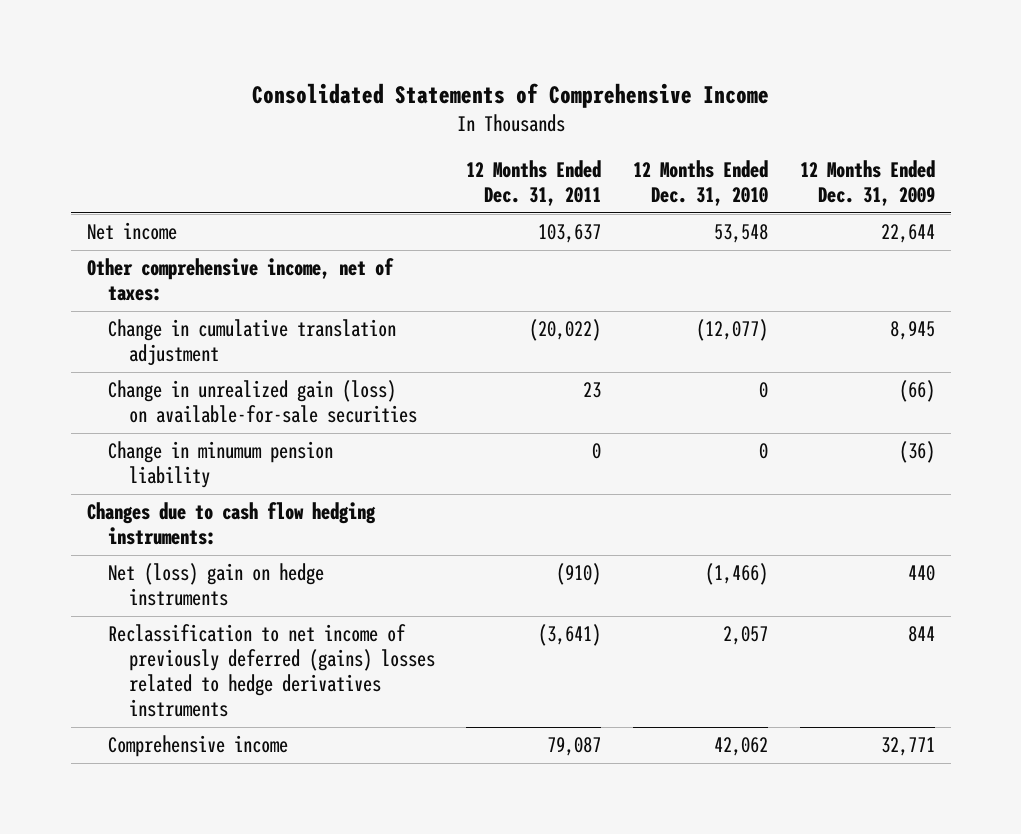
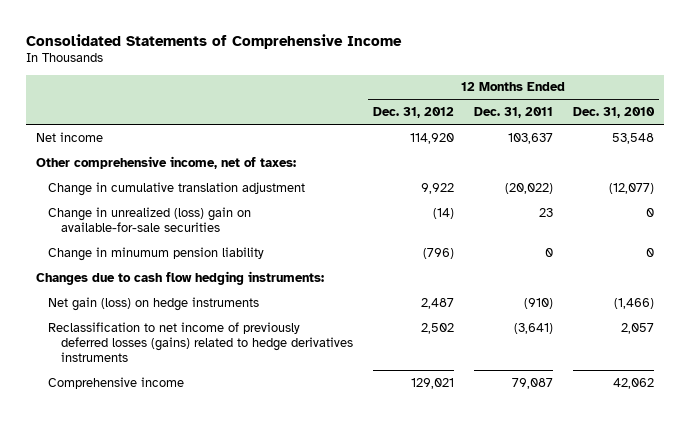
[799,160,935,207] 12 Months Ended Dec. 31, 2009 -> none
none -> [372,107,454,119] Dec. 31, 2012
[107,380,417,424] Change in unrealized gain (loss) on available-for-sale securities -> [48,206,252,232] Change in unrealized (loss) gain on available-for-sale securities
[107,563,324,607] Net (loss) gain on hedge instruments -> [48,296,260,311] Net gain (loss) on hedge instruments
[107,624,435,718] Reclassification to net income of previously deferred (gains) losses related to hedge derivatives instruments -> [48,321,353,363] Reclassification to net income of previously deferred losses (gains) related to hedge derivatives instruments

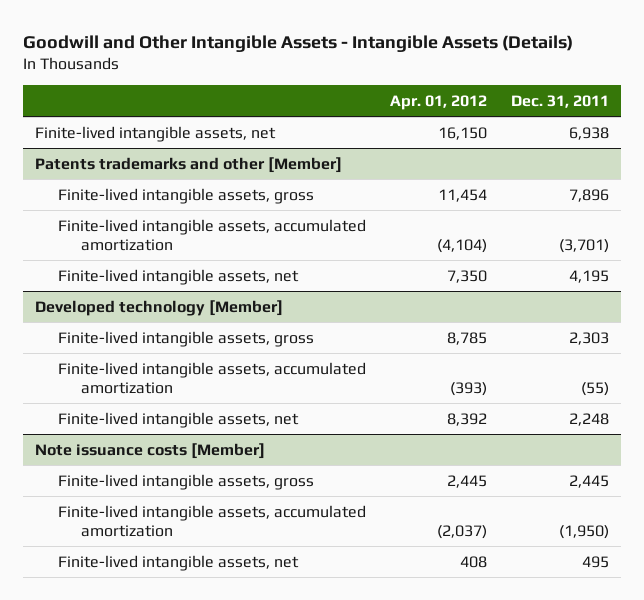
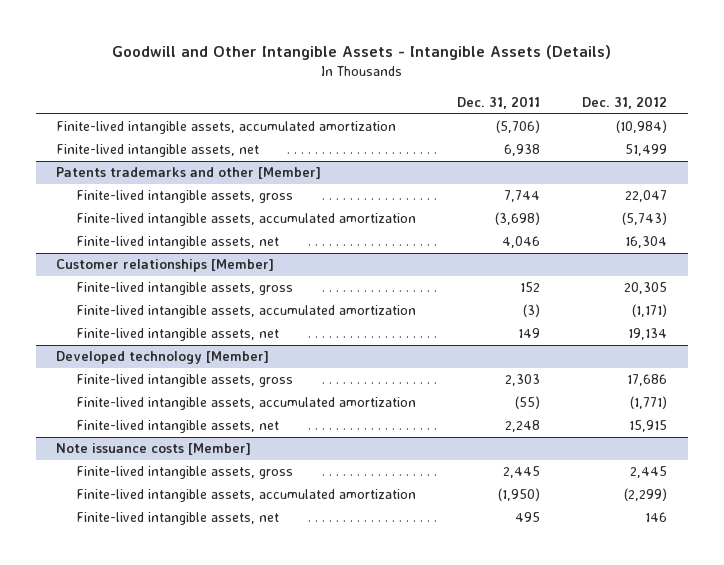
[390,94,488,110] Apr. 01, 2012 -> none
none -> [582,95,668,109] Dec. 31, 2012
none -> [56,121,397,135] Finite-lived intangible assets, accumulated amortization
[569,188,610,202] 7,896 -> [504,190,541,203] 7,744
[559,238,610,253] (3,701) -> [495,212,541,226] (3,698)
[569,269,610,283] 4,195 -> [502,236,541,249] 4,046
none -> [56,259,275,273] Customer relationships [Member]
none -> [75,282,293,296] Finite-lived intangible assets, gross
none -> [75,305,416,319] Finite-lived intangible assets, accumulated amortization
none -> [75,328,279,342] Finite-lived intangible assets, net

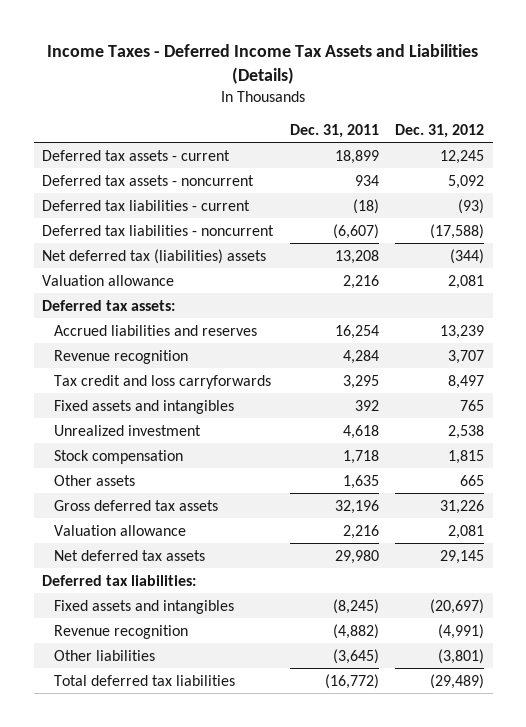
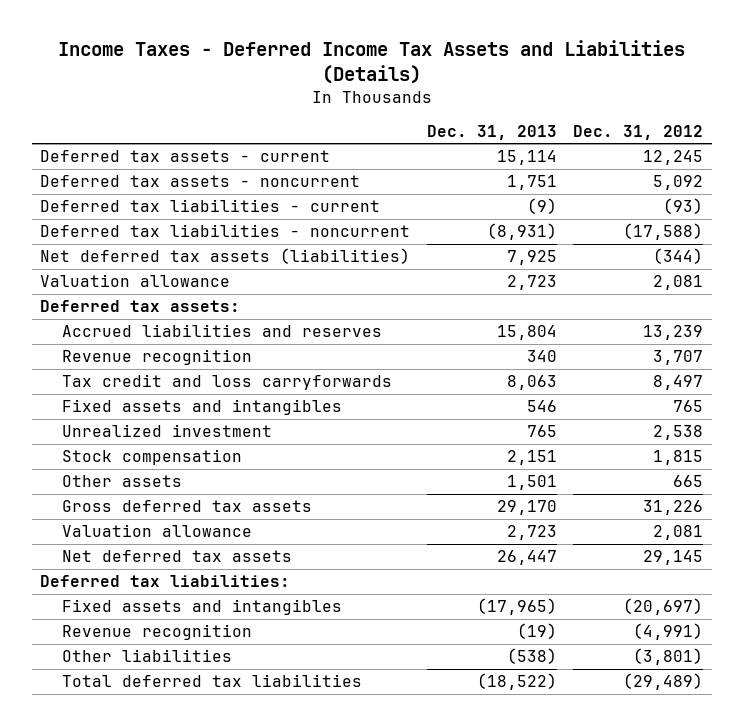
[289,123,379,138] Dec. 31, 2011 -> none
none -> [426,125,557,141] Dec. 31, 2013
[41,248,266,264] Net deferred tax (liabilities) assets -> [39,248,410,265] Net deferred tax assets (liabilities)

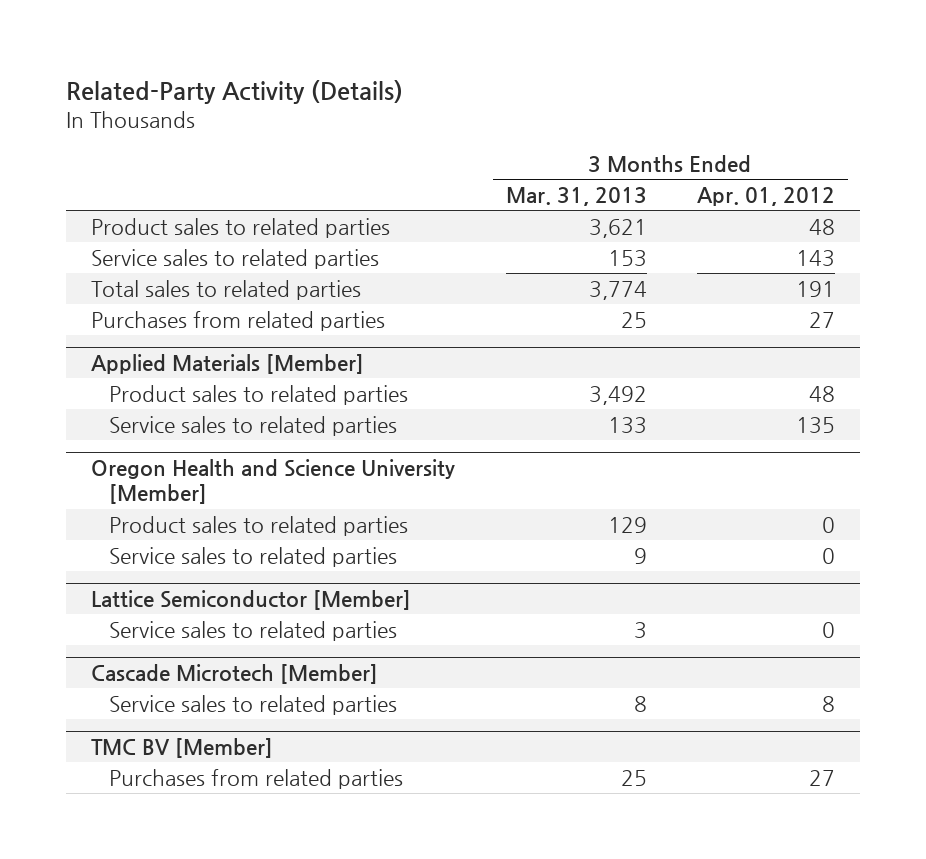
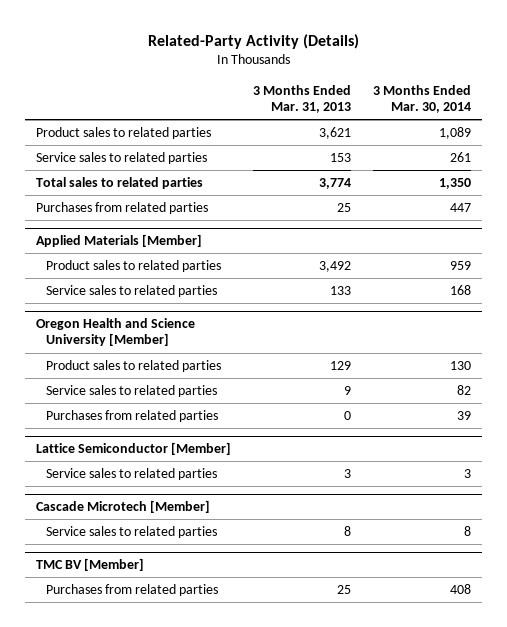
[697,186,836,206] Apr. 01, 2012 -> none
none -> [373,84,472,114] 3 Months Ended Mar. 30, 2014
none -> [45,409,218,422] Purchases from related parties

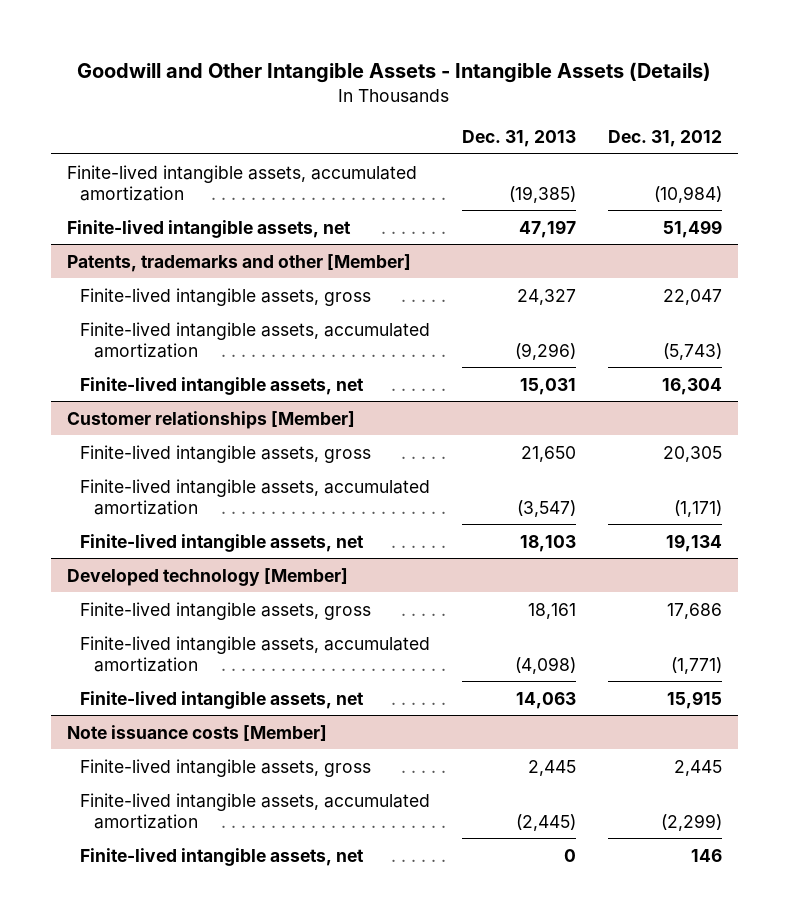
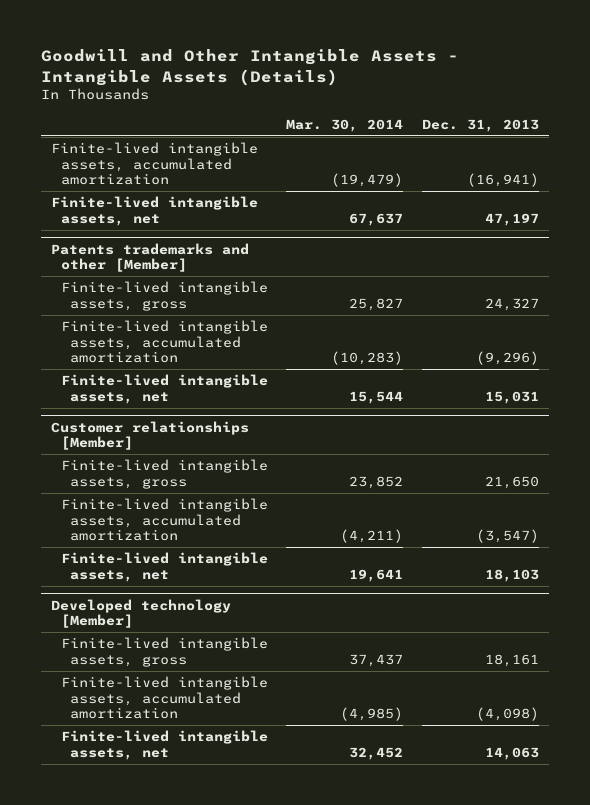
[607,130,722,148] Dec. 31, 2012 -> none
none -> [286,118,404,132] Mar. 30, 2014
[509,185,577,203] (19,385) -> [467,172,540,187] (16,941)
[66,253,411,272] Patents, trademarks and other [Member] -> [50,242,249,273] Patents trademarks and other [Member]
[66,724,327,741] Note issuance costs [Member] -> none
[80,758,372,777] Finite-lived intangible assets, gross -> none
[80,792,431,829] Finite-lived intangible assets, accumulated amortization -> none
[80,847,365,866] Finite-lived intangible assets, net -> none

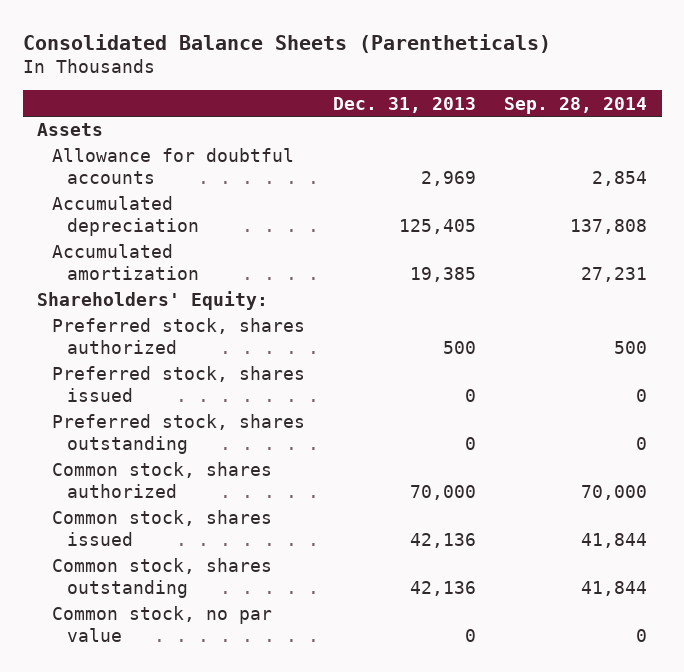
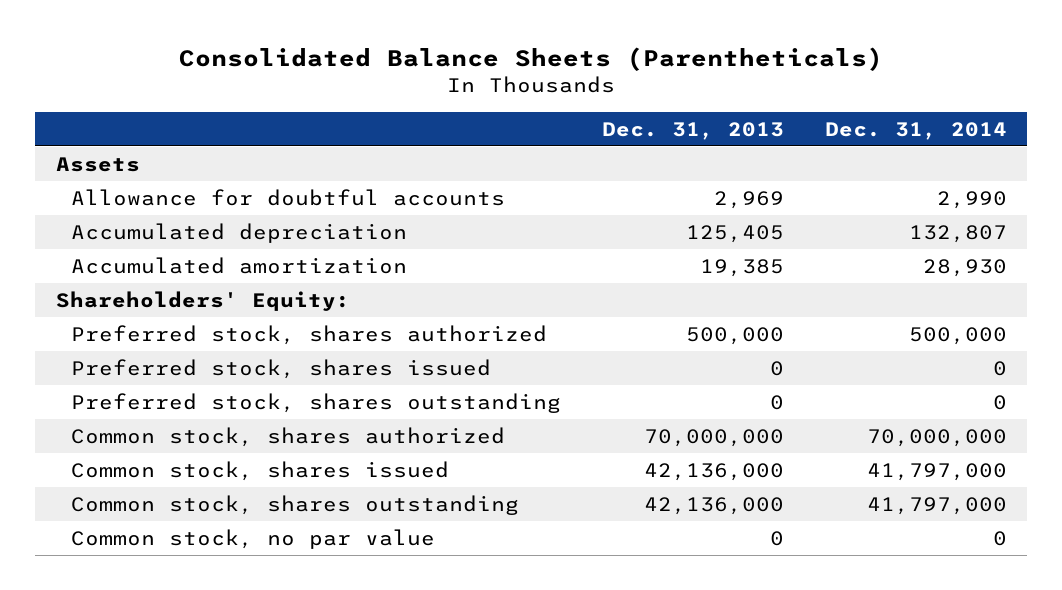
[504,96,648,114] Sep. 28, 2014 -> none
none -> [824,121,1007,140] Dec. 31, 2014
[443,340,477,354] 500 -> [685,326,784,345] 500,000
[410,484,477,500] 70,000 -> [643,428,784,447] 70,000,000
[410,532,477,548] 42,136 -> [643,462,784,481] 42,136,000
[410,580,477,596] 42,136 -> [643,496,784,515] 42,136,000

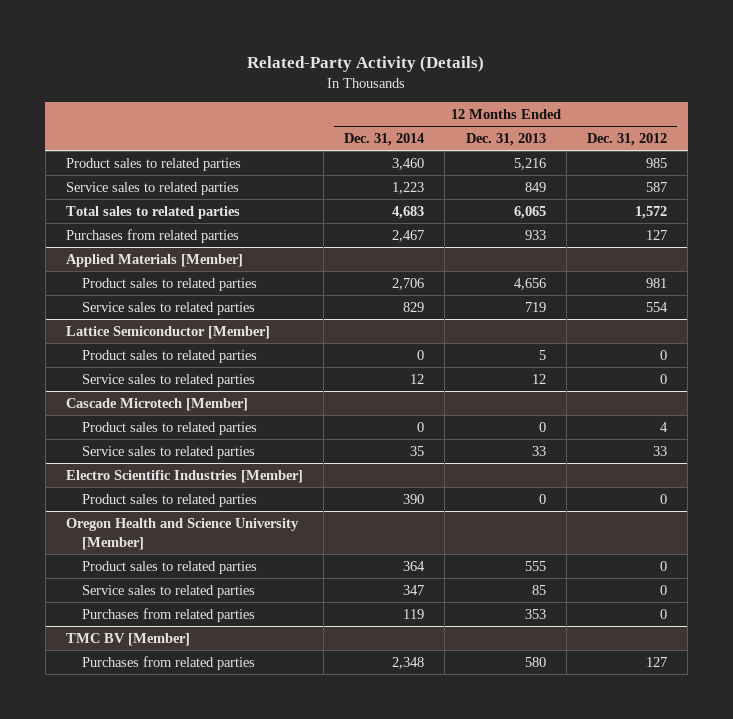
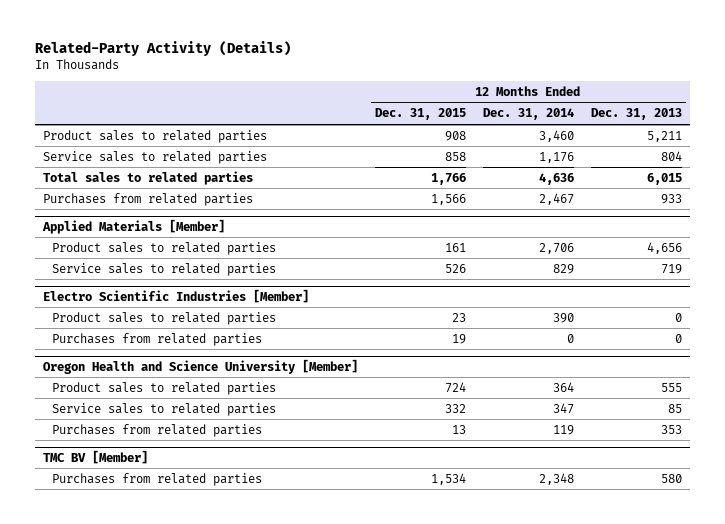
[587,132,668,146] Dec. 31, 2012 -> none
none -> [375,108,467,121] Dec. 31, 2015
[513,157,546,170] 5,216 -> [646,130,682,142] 5,211
[392,181,425,194] 1,223 -> [538,151,574,163] 1,176
[524,181,546,192] 849 -> [660,150,682,161] 804
[392,205,425,219] 4,683 -> [538,172,574,185] 4,636
[513,205,546,219] 6,065 -> [646,172,682,185] 6,015
[65,325,270,339] Lattice Semiconductor [Member] -> none
[82,349,258,363] Product sales to related parties -> none
[82,373,256,387] Service sales to related parties -> none
[65,397,248,411] Cascade Microtech [Member] -> none
[82,421,258,435] Product sales to related parties -> none
[82,445,256,459] Service sales to related parties -> none
none -> [52,332,263,346] Purchases from related parties

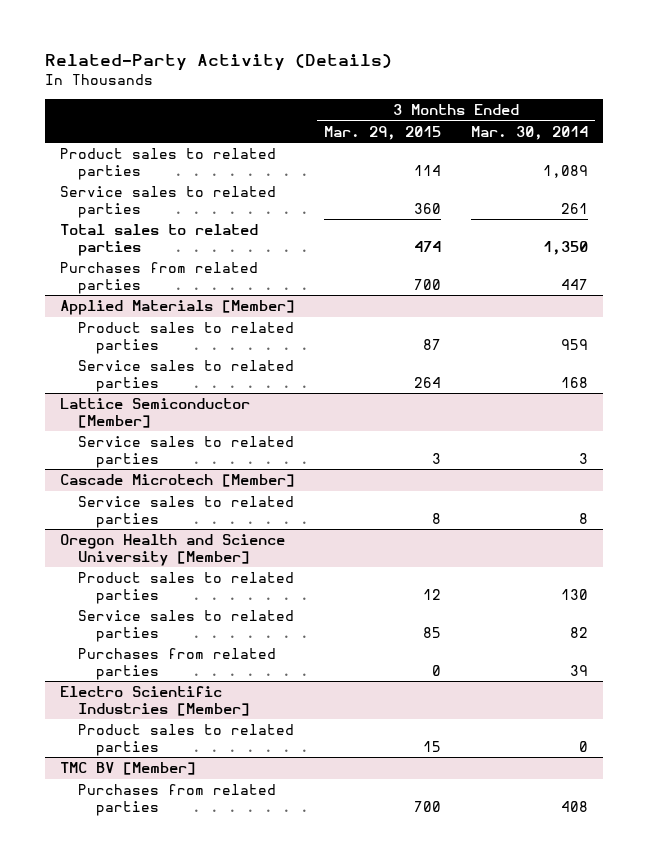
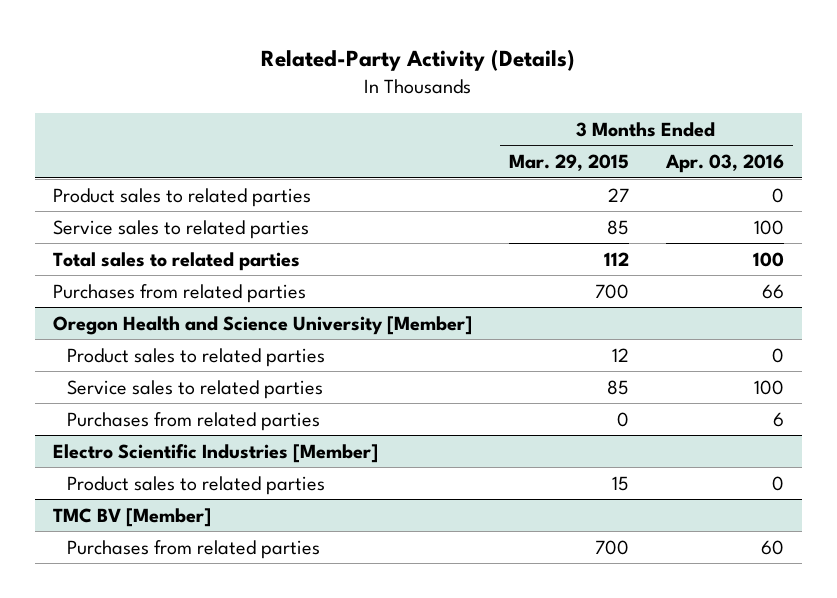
[470,125,588,140] Mar. 30, 2014 -> none
none -> [664,154,784,174] Apr. 03, 2016
[414,164,442,176] 114 -> [607,187,629,202] 27
[414,202,442,214] 360 -> [606,219,629,235] 85
[414,240,442,252] 474 -> [603,251,629,266] 112
[59,300,295,316] Applied Materials [Member] -> none
[77,322,294,354] Product sales to related parties -> none
[77,360,294,392] Service sales to related parties -> none
[59,398,250,428] Lattice Semiconductor [Member] -> none
[77,436,294,468] Service sales to related parties -> none
[59,474,295,488] Cascade Microtech [Member] -> none
[77,496,294,528] Service sales to related parties -> none

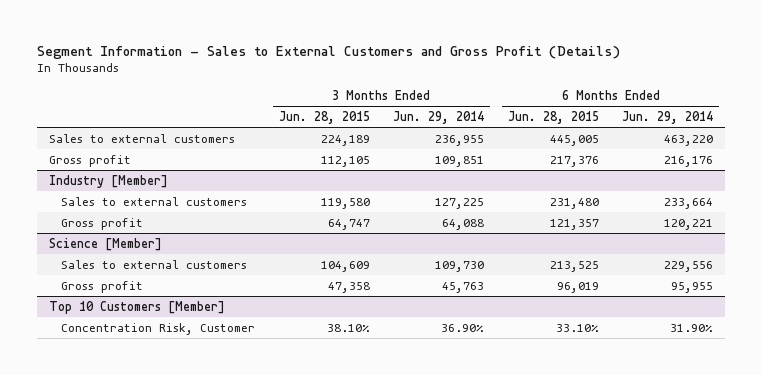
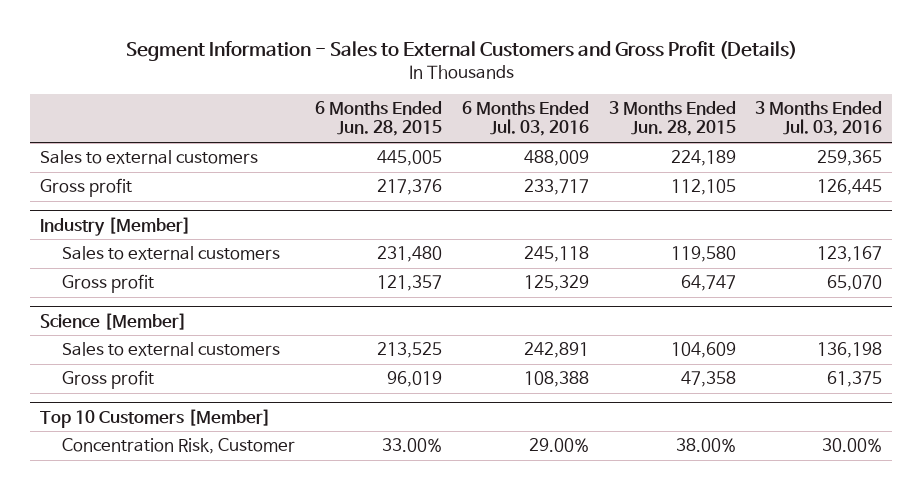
[393,110,485,124] Jun. 29, 2014 -> none
[622,110,714,124] Jun. 29, 2014 -> none
none -> [461,101,589,137] 6 Months Ended Jul. 03, 2016
none -> [755,101,883,137] 3 Months Ended Jul. 03, 2016
[326,323,370,332] 38.10% -> [675,438,736,453] 38.00%
[555,323,599,332] 33.10% -> [382,438,443,453] 33.00%

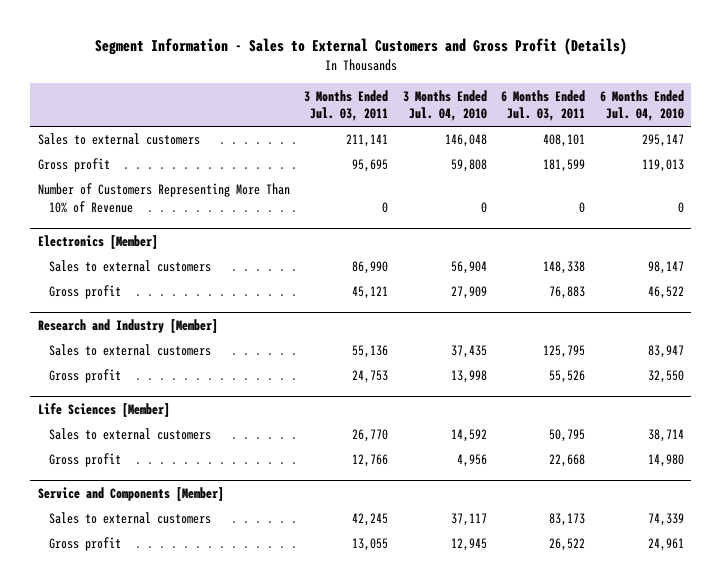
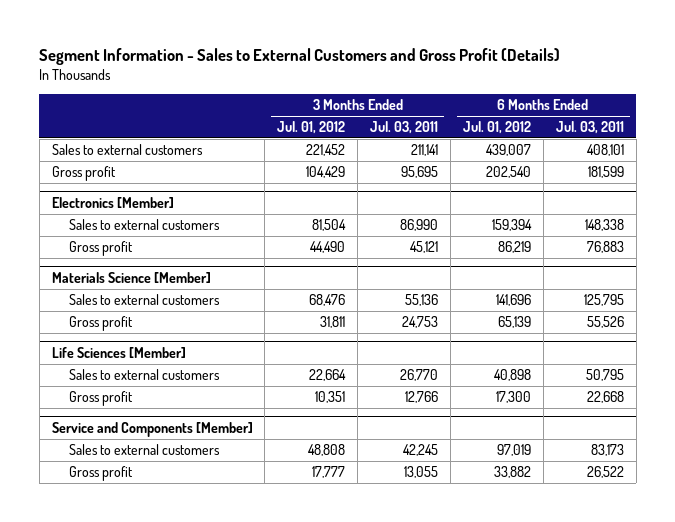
[402,89,487,122] 3 Months Ended Jul. 04, 2010 -> none
[600,89,685,122] 6 Months Ended Jul. 04, 2010 -> none
none -> [277,121,346,135] Jul. 01, 2012
none -> [462,121,531,135] Jul. 01, 2012
[37,183,290,213] Number of Customers Representing More Than 10% of Revenue -> none
[37,319,218,334] Research and Industry [Member] -> none
none -> [51,271,211,283] Materials Science [Member]

